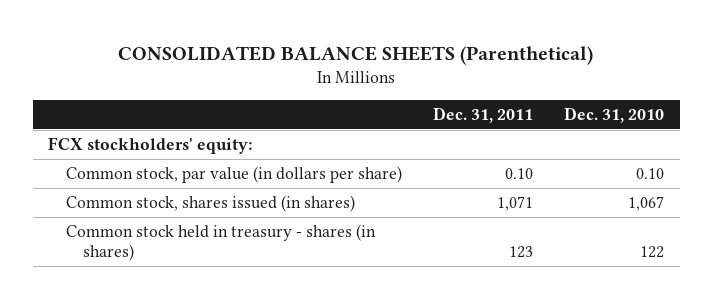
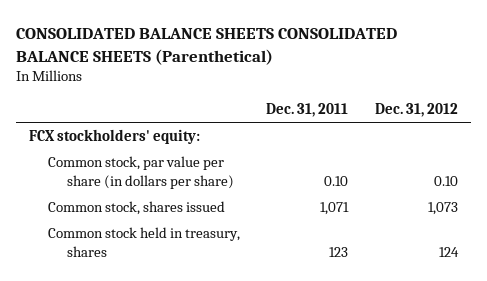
[118,45,594,65] CONSOLIDATED BALANCE SHEETS (Parenthetical) -> [16,27,398,65] CONSOLIDATED BALANCE SHEETS CONSOLIDATED BALANCE SHEETS (Parenthetical)
[564,107,665,124] Dec. 31, 2010 -> none
none -> [374,103,458,118] Dec. 31, 2012
[65,165,402,183] Common stock, par value (in dollars per share) -> [47,156,234,189] Common stock, par value per share (in dollars per share)
[65,194,355,212] Common stock, shares issued (in shares) -> [47,201,225,216] Common stock, shares issued
[65,223,376,262] Common stock held in treasury - shares (in shares) -> [47,227,240,257] Common stock held in treasury, shares

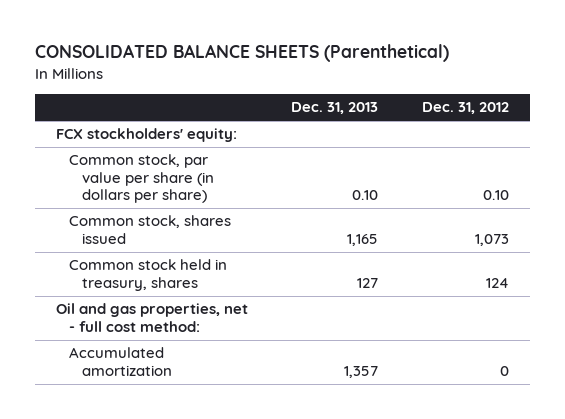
[16,27,398,65] CONSOLIDATED BALANCE SHEETS CONSOLIDATED BALANCE SHEETS (Parenthetical) -> [34,44,449,63] CONSOLIDATED BALANCE SHEETS (Parenthetical)
[266,103,349,118] Dec. 31, 2011 -> none
none -> [291,102,379,115] Dec. 31, 2013
none -> [56,303,249,332] Oil and gas properties, net - full cost method:
none -> [69,347,173,376] Accumulated amortization

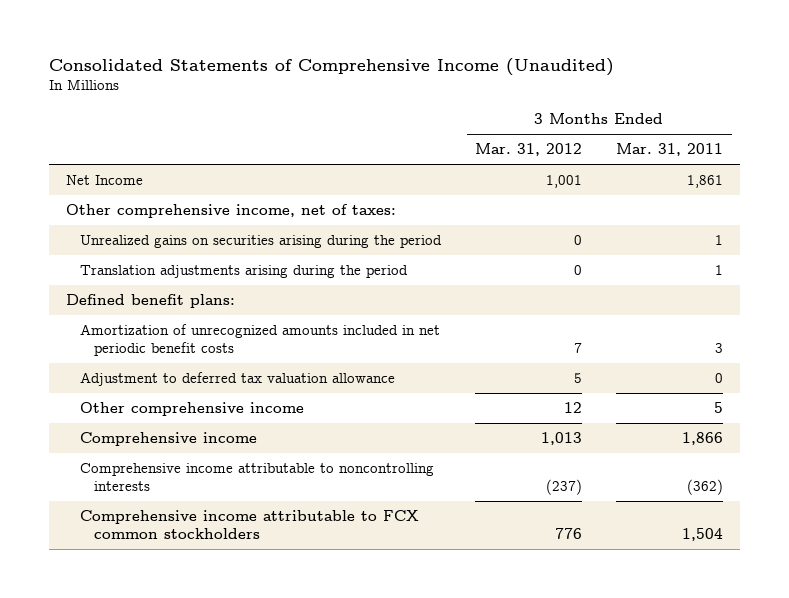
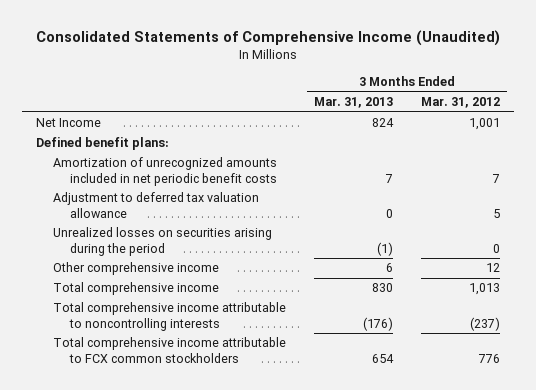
[616,143,724,157] Mar. 31, 2011 -> none
none -> [313,97,393,109] Mar. 31, 2013
[65,203,396,218] Other comprehensive income, net of taxes: -> none
[80,234,443,248] Unrealized gains on securities arising during the period -> none
[80,264,409,278] Translation adjustments arising during the period -> none
none -> [53,227,273,256] Unrealized losses on securities arising during the period
[80,431,258,446] Comprehensive income -> [53,282,220,296] Total comprehensive income
[80,462,435,492] Comprehensive income attributable to noncontrolling interests -> [53,302,287,331] Total comprehensive income attributable to noncontrolling interests
[80,509,420,540] Comprehensive income attributable to FCX common stockholders -> [53,337,287,363] Total comprehensive income attributable to FCX common stockholders

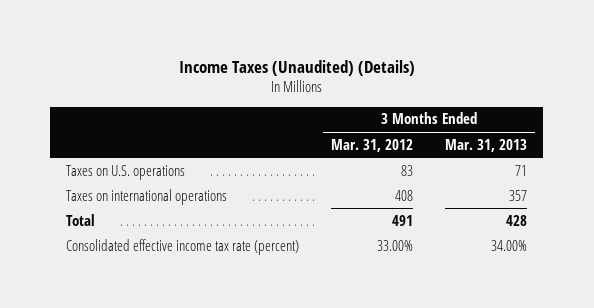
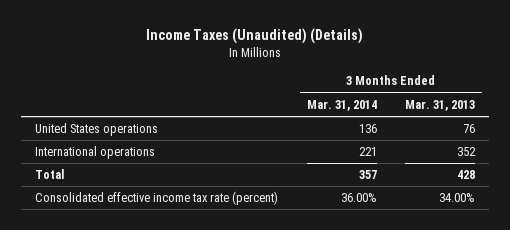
[331,138,414,152] Mar. 31, 2012 -> none
none -> [306,99,377,111] Mar. 31, 2014
[66,164,186,180] Taxes on U.S. operations -> none
none -> [35,123,159,137] United States operations
[66,188,228,205] Taxes on international operations -> [35,146,156,160] International operations
[509,189,528,201] 357 -> [457,147,477,157] 352

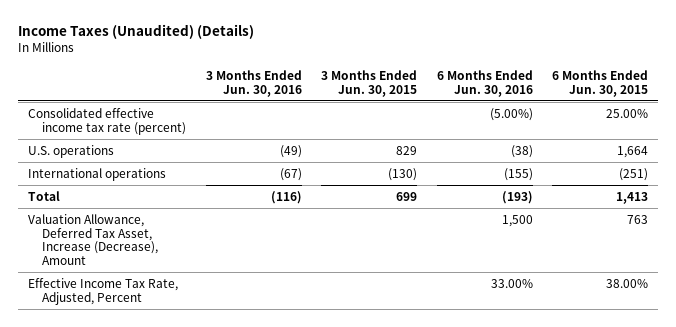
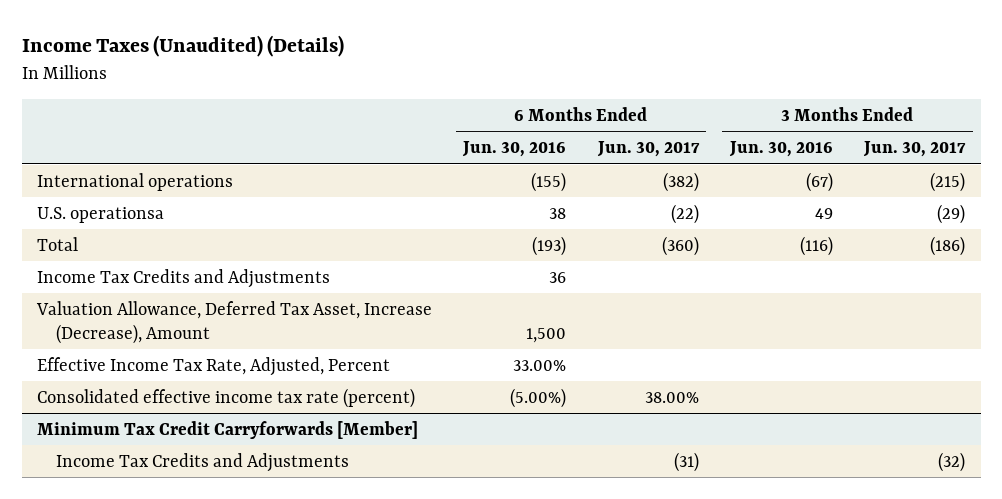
[321,69,418,97] 3 Months Ended Jun. 30, 2015 -> none
[552,69,649,97] 6 Months Ended Jun. 30, 2015 -> none
none -> [596,141,700,158] Jun. 30, 2017
none -> [863,141,967,158] Jun. 30, 2017
[27,144,114,158] U.S. operations -> none
none -> [37,206,165,223] U.S. operationsa
none -> [37,268,331,288] Income Tax Credits and Adjustments
[27,107,187,135] Consolidated effective income tax rate (percent) -> [37,387,416,408] Consolidated effective income tax rate (percent)
none -> [37,420,419,439] Minimum Tax Credit Carryforwards [Member]
none -> [56,452,350,472] Income Tax Credits and Adjustments

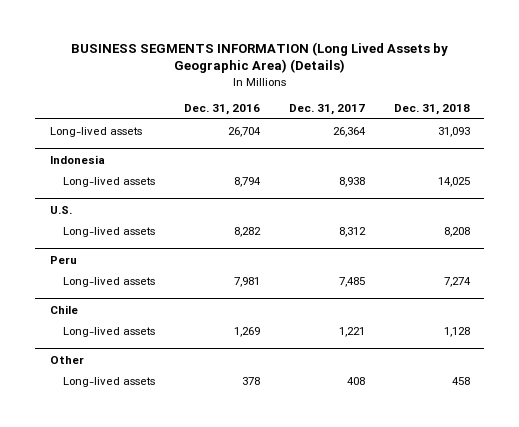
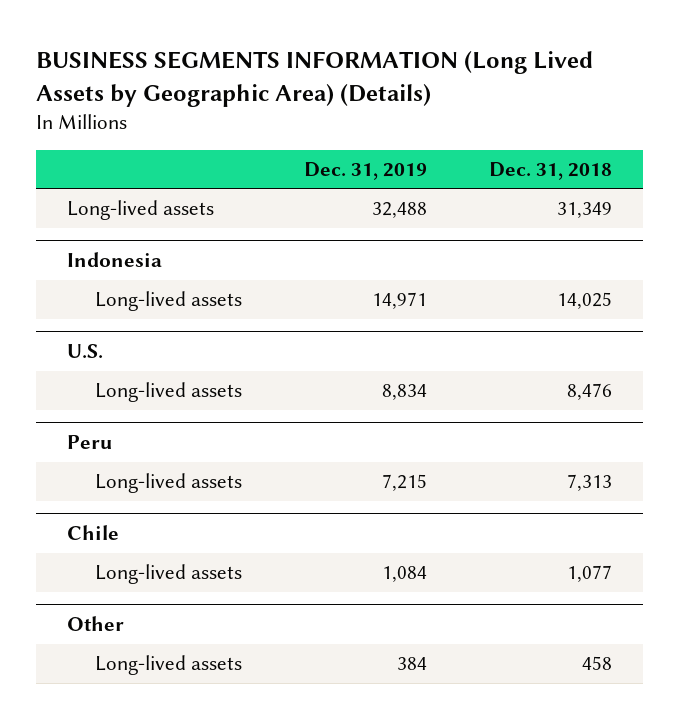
[184,103,261,115] Dec. 31, 2016 -> none
[288,103,365,115] Dec. 31, 2017 -> none
none -> [304,161,428,180] Dec. 31, 2019
[437,126,470,137] 31,093 -> [556,202,612,219] 31,349
[443,226,470,237] 8,208 -> [566,383,612,401] 8,476
[443,276,471,287] 7,274 -> [566,474,612,492] 7,313
[443,326,470,337] 1,128 -> [566,565,612,583] 1,077

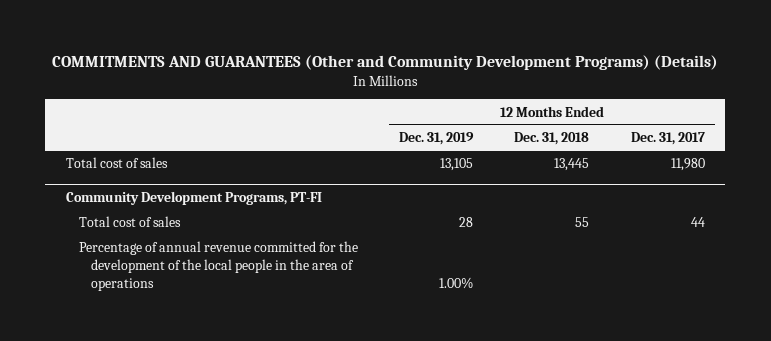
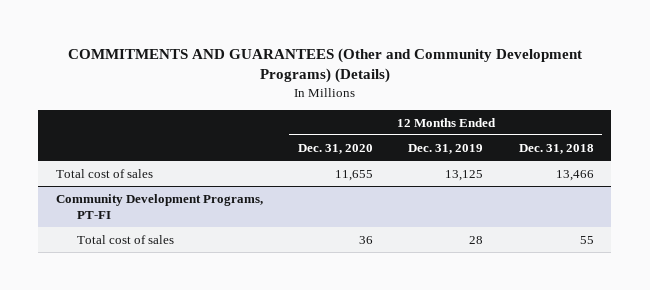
[630,132,705,146] Dec. 31, 2017 -> none
none -> [298,143,374,154] Dec. 31, 2020
[440,158,474,172] 13,105 -> [445,169,484,181] 13,125
[554,158,590,172] 13,445 -> [555,169,594,181] 13,466
[78,241,358,291] Percentage of annual revenue committed for the development of the local people in the area of operations -> none

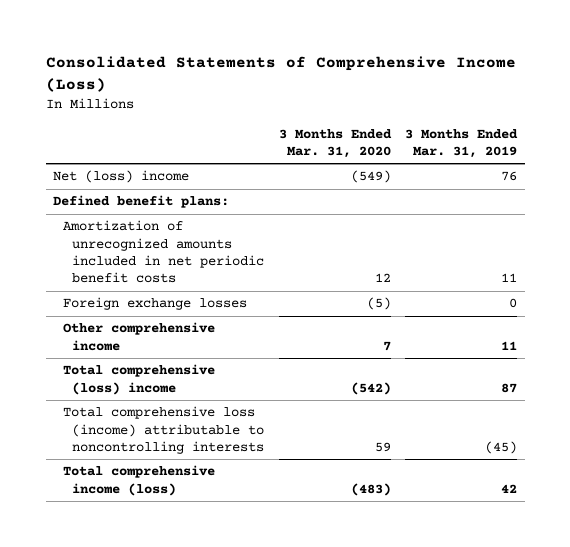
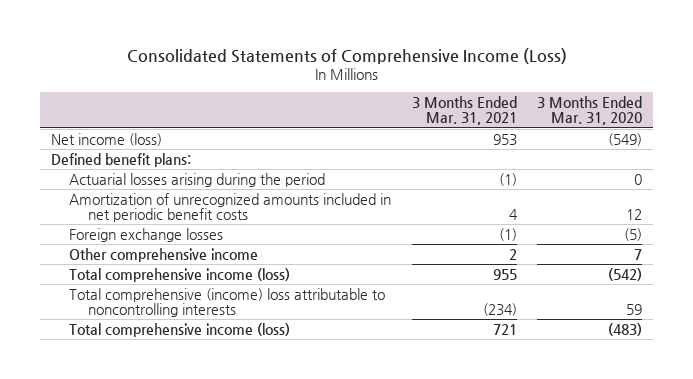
[405,128,519,158] 3 Months Ended Mar. 31, 2019 -> none
none -> [411,95,517,126] 3 Months Ended Mar. 31, 2021
[53,170,190,184] Net (loss) income -> [50,132,162,146] Net income (loss)
none -> [69,172,326,187] Actuarial losses arising during the period
[62,364,215,395] Total comprehensive (loss) income -> [69,267,291,282] Total comprehensive income (loss)
[62,406,265,454] Total comprehensive loss (income) attributable to noncontrolling interests -> [69,287,386,317] Total comprehensive (income) loss attributable to noncontrolling interests

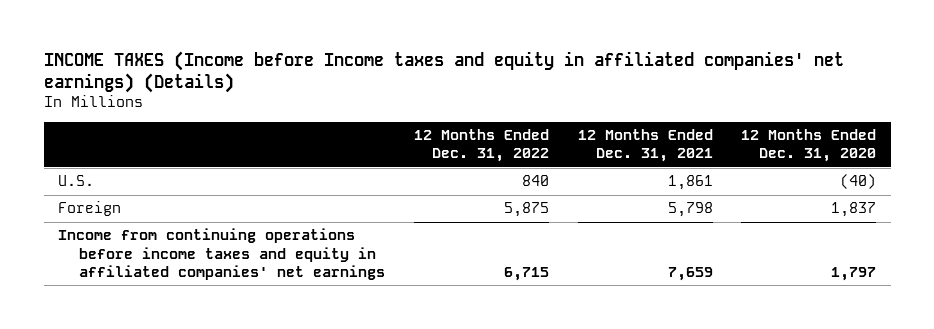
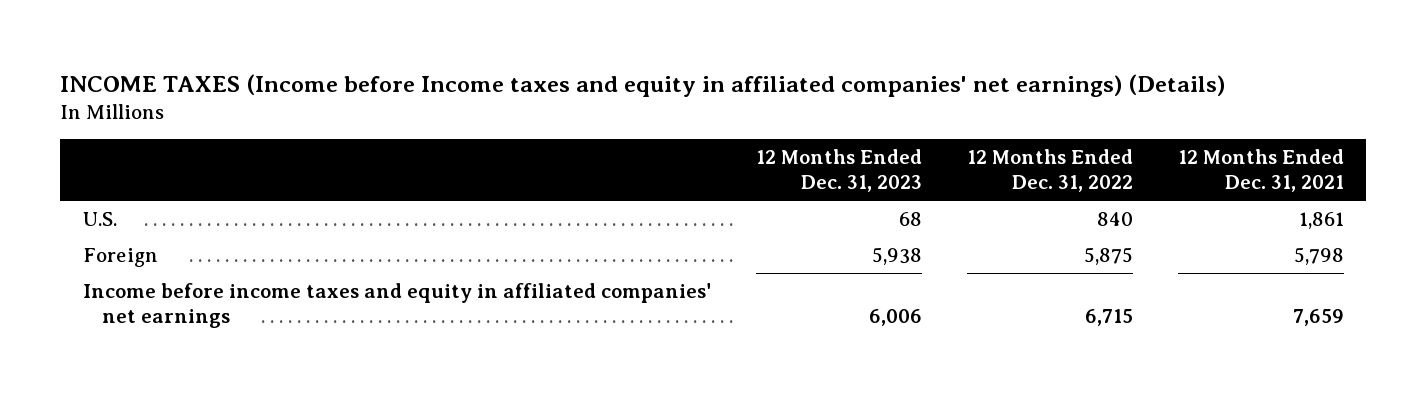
[741,128,877,163] 12 Months Ended Dec. 31, 2020 -> none
none -> [755,149,922,193] 12 Months Ended Dec. 31, 2023
[57,228,386,281] Income from continuing operations before income taxes and equity in affiliated companies' net earnings -> [82,283,711,329] Income before income taxes and equity in affiliated companies' net earnings

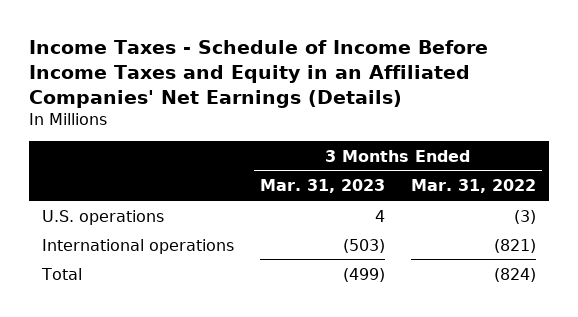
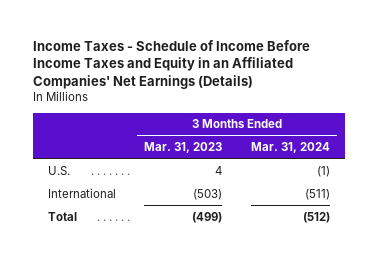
[410,179,536,194] Mar. 31, 2022 -> none
none -> [251,142,331,154] Mar. 31, 2024
[42,209,165,225] U.S. operations -> [47,165,70,175] U.S.
[42,238,235,254] International operations -> [47,187,116,198] International

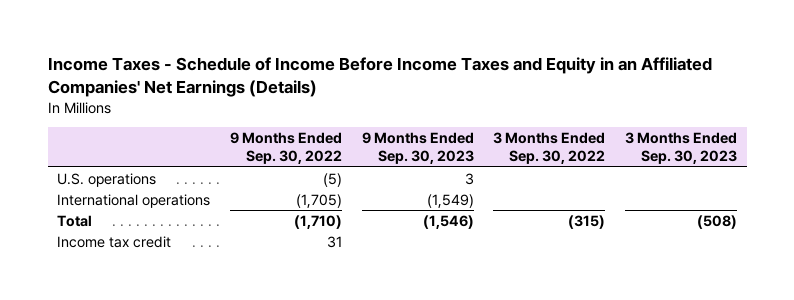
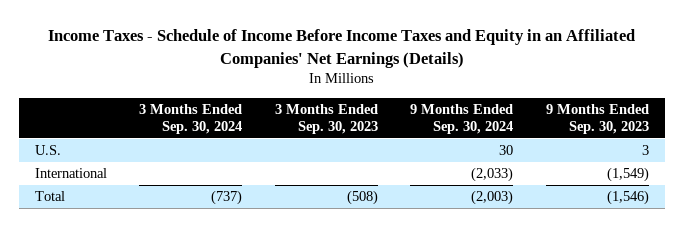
[230,132,343,165] 9 Months Ended Sep. 30, 2022 -> none
[493,132,606,165] 3 Months Ended Sep. 30, 2022 -> none
none -> [139,103,243,134] 3 Months Ended Sep. 30, 2024
none -> [410,103,514,134] 9 Months Ended Sep. 30, 2024
[57,172,157,187] U.S. operations -> [34,145,61,156] U.S.
[57,193,211,208] International operations -> [34,168,107,179] International
[57,235,172,248] Income tax credit -> none

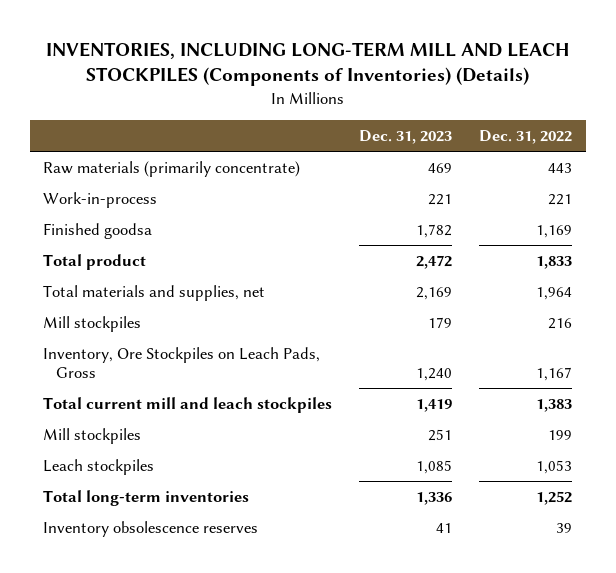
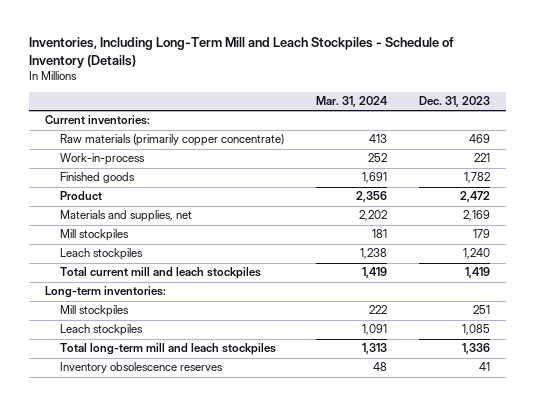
[45,41,570,87] INVENTORIES, INCLUDING LONG-TERM MILL AND LEACH STOCKPILES (Components of Inventories) (Details) -> [29,37,455,68] Inventories, Including Long-Term Mill and Leach Stockpiles - Schedule of Inventory (Details)
[479,130,573,145] Dec. 31, 2022 -> none
none -> [316,96,389,108] Mar. 31, 2024
none -> [45,115,151,126] Current inventories:
[43,160,301,177] Raw materials (primarily concentrate) -> [60,134,285,147] Raw materials (primarily copper concentrate)
[43,222,153,239] Finished goodsa -> [60,172,136,184] Finished goods
[43,253,147,270] Total product -> [60,191,103,201] Product
[43,284,266,301] Total materials and supplies, net -> [60,210,193,223] Materials and supplies, net
[43,346,321,379] Inventory, Ore Stockpiles on Leach Pads, Gross -> [60,248,144,261] Leach stockpiles
none -> [45,286,167,299] Long-term inventories:
[43,489,250,506] Total long-term inventories -> [60,343,277,356] Total long-term mill and leach stockpiles

